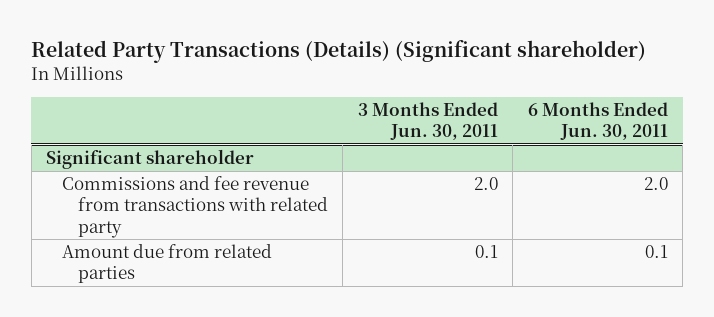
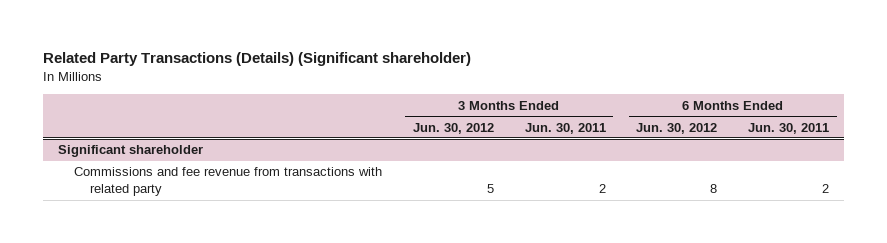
none -> [412,122,494,134] Jun. 30, 2012
none -> [636,122,718,134] Jun. 30, 2012
[61,244,272,284] Amount due from related parties -> none
[473,177,498,191] 2.0 -> [598,184,606,194] 2
[643,177,668,191] 2.0 -> [822,184,830,194] 2

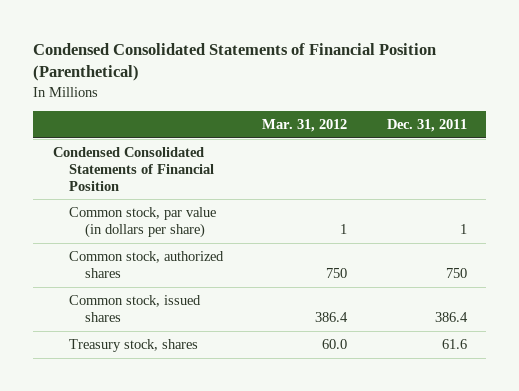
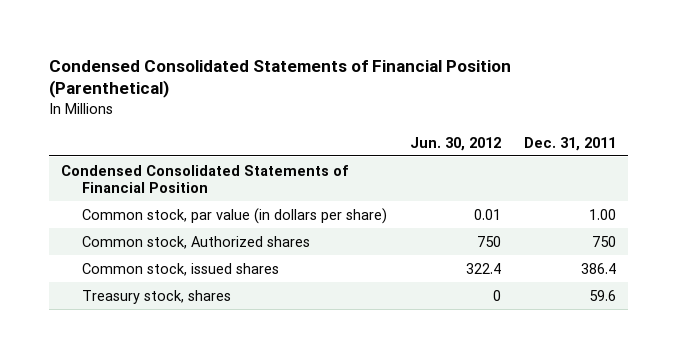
[262,119,348,133] Mar. 31, 2012 -> none
none -> [410,136,502,151] Jun. 30, 2012
[459,223,467,234] 1 -> [589,208,617,220] 1.00
[68,250,224,278] Common stock, authorized shares -> [82,235,311,249] Common stock, Authorized shares
[441,338,467,349] 61.6 -> [589,289,617,301] 59.6

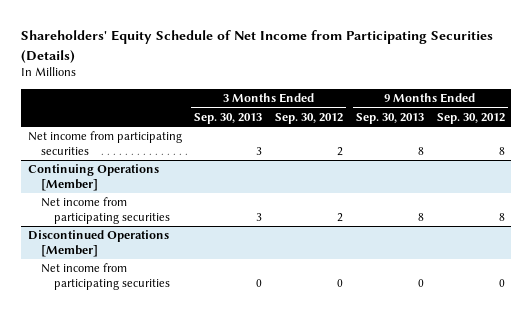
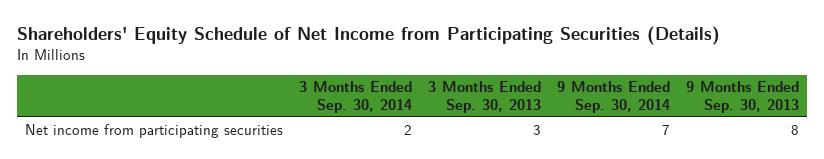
[275,112,344,124] Sep. 30, 2012 -> none
[436,112,505,124] Sep. 30, 2012 -> none
none -> [298,81,412,113] 3 Months Ended Sep. 30, 2014
none -> [556,81,670,113] 9 Months Ended Sep. 30, 2014
[27,164,159,191] Continuing Operations [Member] -> none
[40,197,171,224] Net income from participating securities -> none
[27,230,169,257] Discontinued Operations [Member] -> none
[40,263,171,290] Net income from participating securities -> none

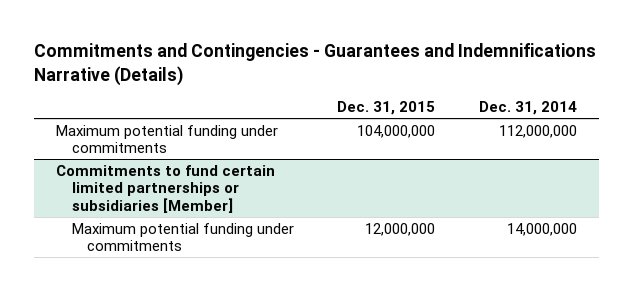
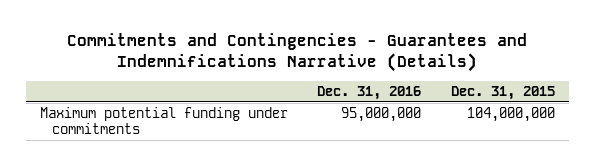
[478,101,577,116] Dec. 31, 2014 -> none
none -> [317,85,422,100] Dec. 31, 2016
[55,164,275,213] Commitments to fund certain limited partnerships or subsidiaries [Member] -> none
[71,222,294,252] Maximum potential funding under commitments -> none

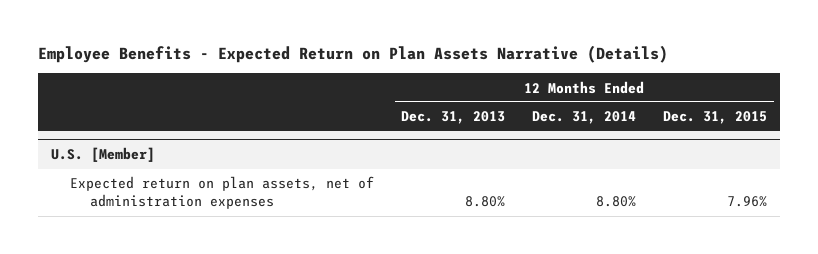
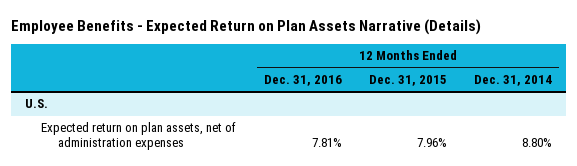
[401,111,506,125] Dec. 31, 2013 -> none
none -> [263,74,342,86] Dec. 31, 2016
[50,147,155,163] U.S. [Member] -> [24,99,48,109] U.S.

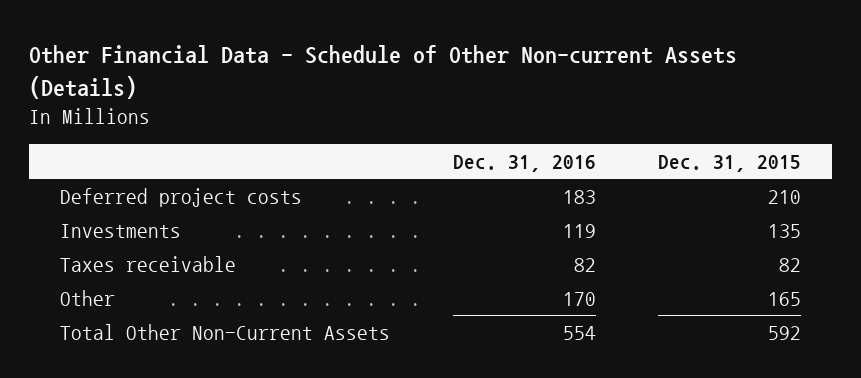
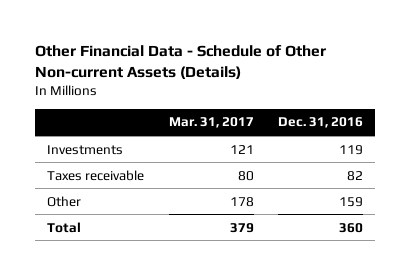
[658,154,802,172] Dec. 31, 2015 -> none
none -> [168,117,254,129] Mar. 31, 2017
[60,187,303,207] Deferred project costs -> none
[562,291,596,306] 170 -> [339,196,364,207] 159
[60,323,391,340] Total Other Non-Current Assets -> [46,221,81,233] Total
[562,325,596,340] 554 -> [339,222,364,233] 360

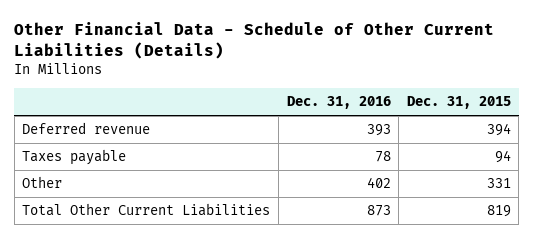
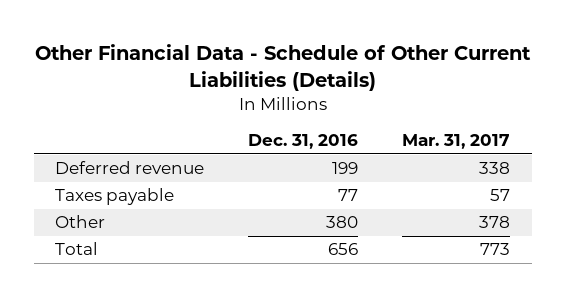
[406,96,511,110] Dec. 31, 2015 -> none
none -> [402,134,511,150] Mar. 31, 2017
[366,124,391,137] 393 -> [332,162,359,175] 199
[374,151,391,163] 78 -> [338,189,359,202] 77
[366,177,391,189] 402 -> [326,216,359,229] 380
[22,203,271,217] Total Other Current Liabilities -> [55,242,99,256] Total
[366,205,391,217] 873 -> [328,243,359,256] 656

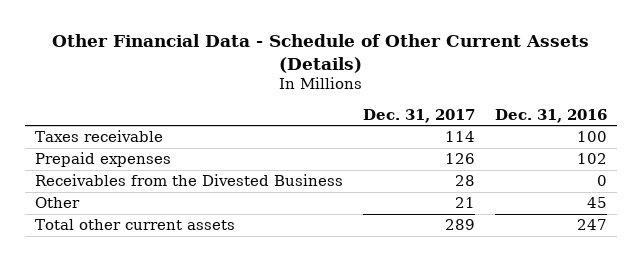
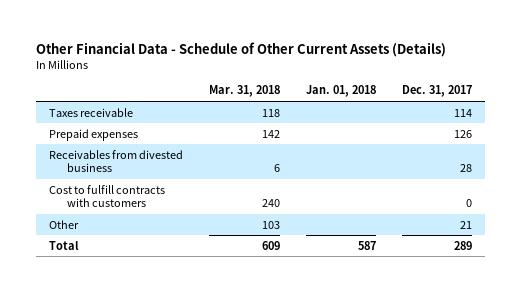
[494,108,607,123] Dec. 31, 2016 -> none
none -> [209,85,281,98] Mar. 31, 2018
none -> [306,85,377,98] Jan. 01, 2018
[34,174,343,187] Receivables from the Divested Business -> [49,149,184,173] Receivables from divested business
none -> [49,184,166,208] Cost to fulfill contracts with customers
[34,219,235,231] Total other current assets -> [49,240,80,250] Total

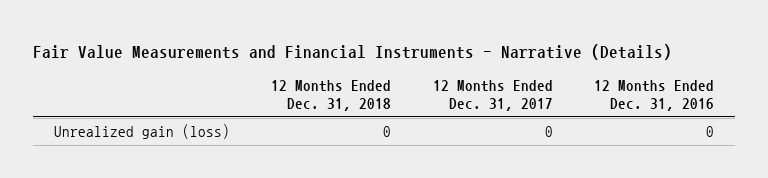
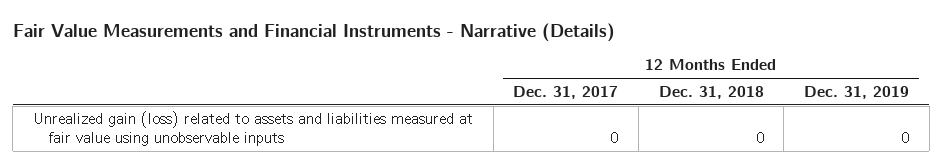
[594,80,715,111] 12 Months Ended Dec. 31, 2016 -> none
none -> [804,85,910,99] Dec. 31, 2019
[53,124,230,140] Unrealized gain (loss) -> [33,111,474,147] Unrealized gain (loss) related to assets and liabilities measured at fair value using unobservable inputs

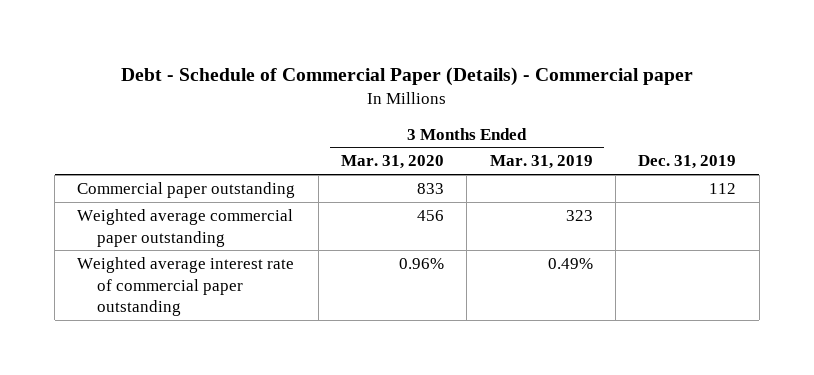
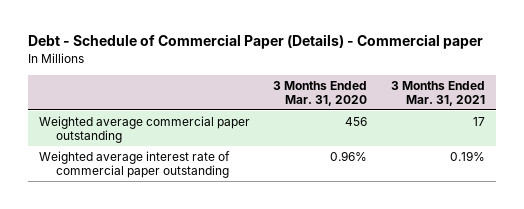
[489,155,593,170] Mar. 31, 2019 -> none
[638,155,737,170] Dec. 31, 2019 -> none
none -> [390,80,485,106] 3 Months Ended Mar. 31, 2021
[77,181,296,198] Commercial paper outstanding -> none

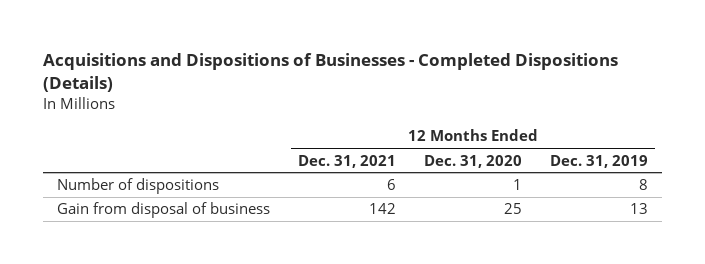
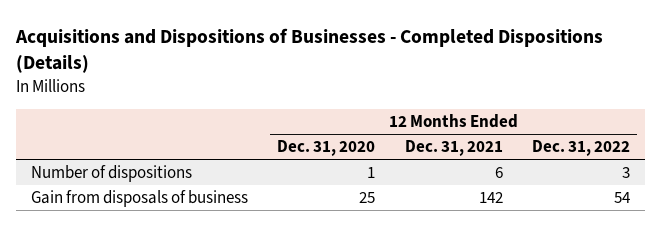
[550,154,649,168] Dec. 31, 2019 -> none
none -> [532,140,631,157] Dec. 31, 2022
[56,202,270,219] Gain from disposal of business -> [30,190,248,208] Gain from disposals of business

